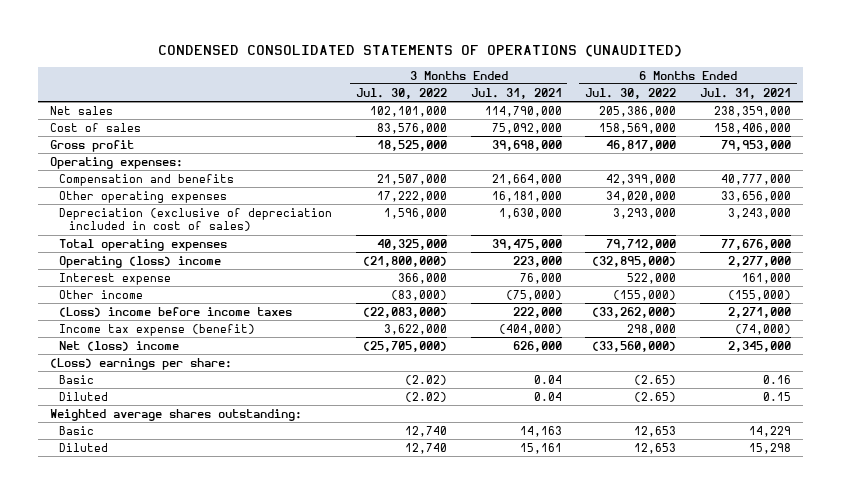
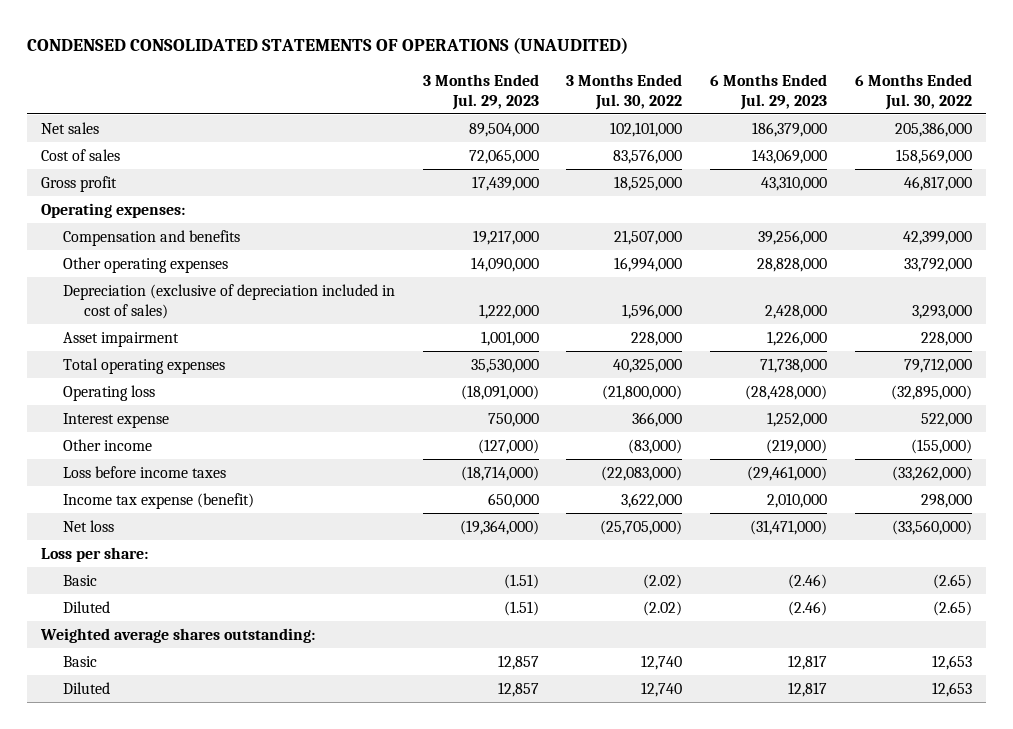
[470,87,562,99] Jul. 31, 2021 -> none
[699,87,791,99] Jul. 31, 2021 -> none
none -> [422,73,539,110] 3 Months Ended Jul. 29, 2023
none -> [710,73,828,110] 6 Months Ended Jul. 29, 2023
[376,190,447,202] 17,222,000 -> [614,256,683,272] 16,994,000
[606,190,677,202] 34,020,000 -> [903,257,972,272] 33,792,000
none -> [62,331,179,347] Asset impairment
[59,255,222,268] Operating (loss) income -> [62,384,155,401] Operating loss
[59,306,293,317] (Loss) income before income taxes -> [62,465,226,478] Loss before income taxes
[59,340,180,351] Net (loss) income -> [62,519,114,532] Net loss
[49,357,232,370] (Loss) earnings per share: -> [41,546,149,562] Loss per share:

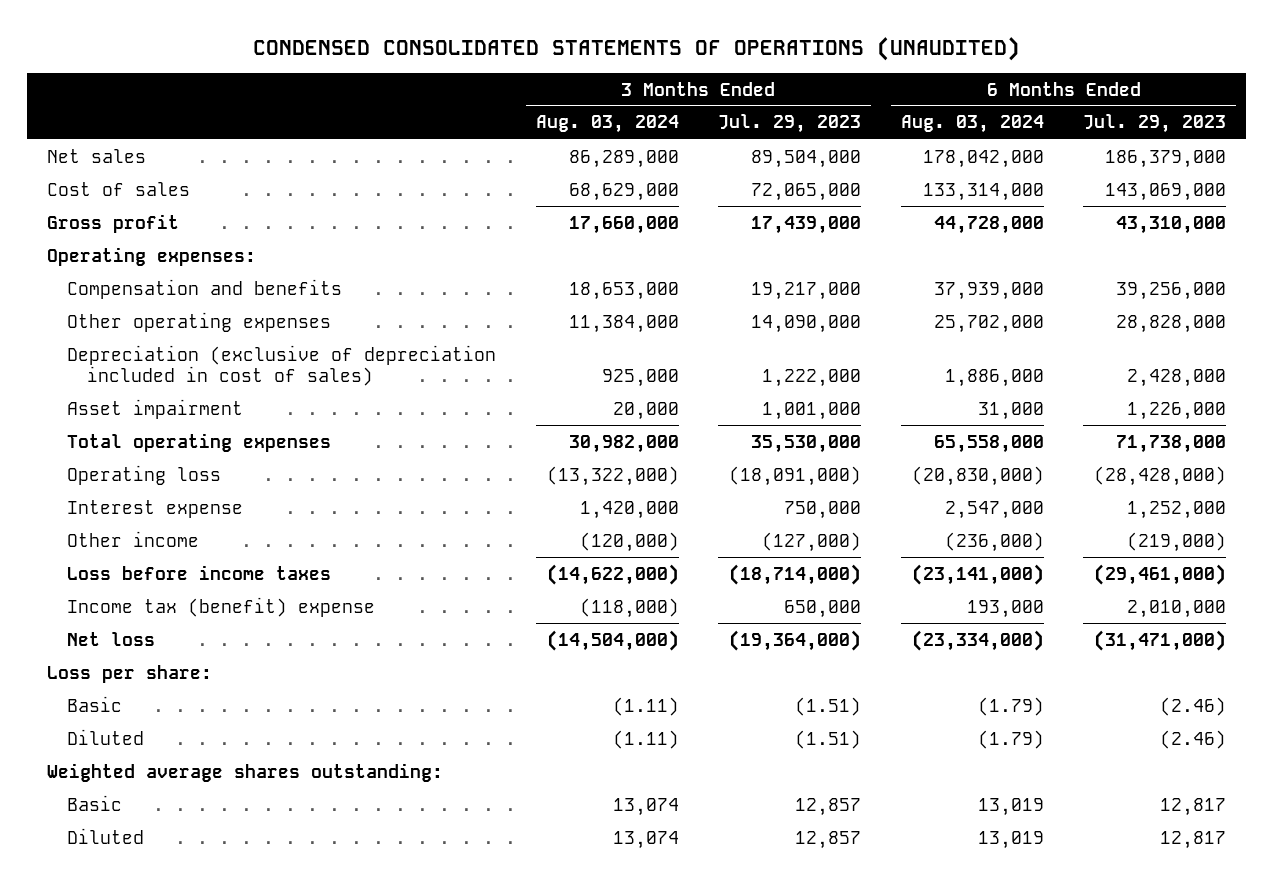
[566,73,683,110] 3 Months Ended Jul. 30, 2022 -> none
[854,73,972,110] 6 Months Ended Jul. 30, 2022 -> none
none -> [535,115,679,134] Aug. 03, 2024
none -> [900,115,1044,134] Aug. 03, 2024
[62,492,254,509] Income tax expense (benefit) -> [67,596,376,617] Income tax (benefit) expense

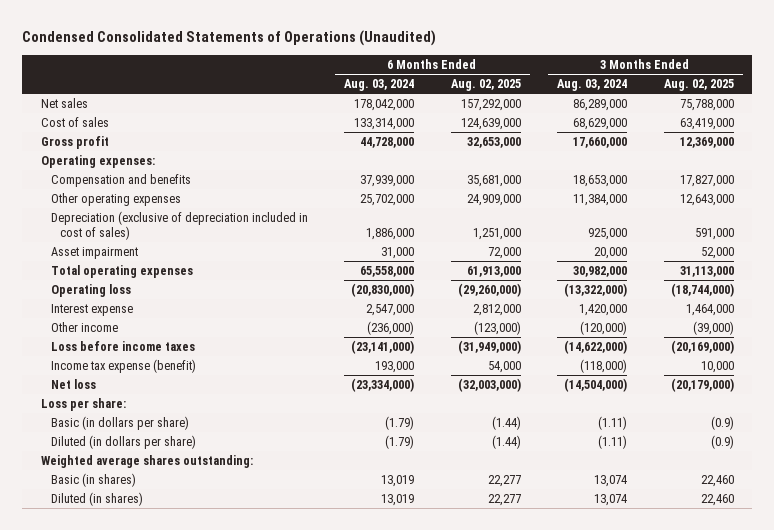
[252,37,1020,62] CONDENSED CONSOLIDATED STATEMENTS OF OPERATIONS (UNAUDITED) -> [22,30,437,47] Condensed Consolidated Statements of Operations (Unaudited)
[718,114,862,134] Jul. 29, 2023 -> none
[1083,114,1227,134] Jul. 29, 2023 -> none
none -> [450,79,521,92] Aug. 02, 2025
none -> [663,79,734,92] Aug. 02, 2025
[67,596,376,617] Income tax (benefit) expense -> [50,359,196,374] Income tax expense (benefit)
[67,695,123,712] Basic -> [50,416,189,431] Basic (in dollars per share)
[67,728,145,745] Diluted -> [50,435,196,450] Diluted (in dollars per share)
[67,794,123,811] Basic -> [50,473,136,488] Basic (in shares)
[67,827,145,844] Diluted -> [50,492,143,507] Diluted (in shares)

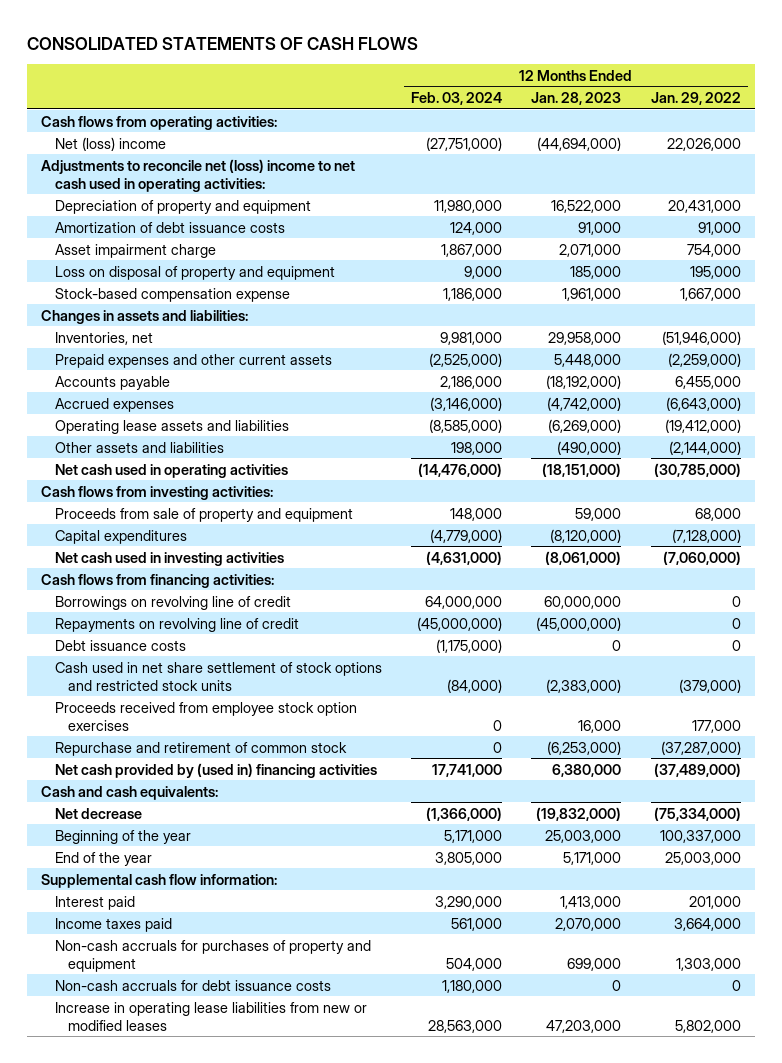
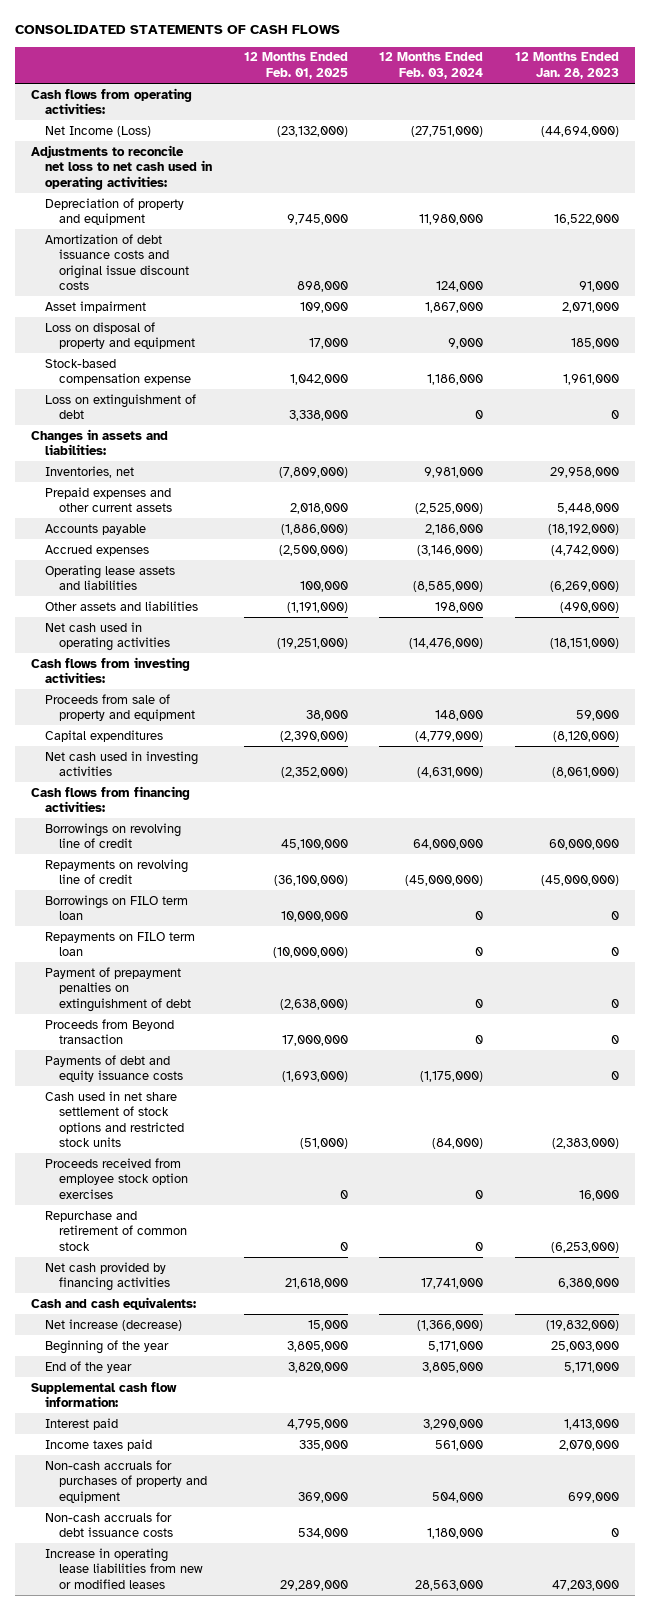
[650,92,741,106] Jan. 29, 2022 -> none
none -> [243,52,348,79] 12 Months Ended Feb. 01, 2025
[54,136,166,151] Net (loss) income -> [45,125,152,137] Net Income (Loss)
[41,158,356,192] Adjustments to reconcile net (loss) income to net cash used in operating activities: -> [31,144,213,190] Adjustments to reconcile net loss to net cash used in operating activities:
[54,221,285,233] Amortization of debt issuance costs -> [45,233,190,291] Amortization of debt issuance costs and original issue discount costs
[54,243,216,258] Asset impairment charge -> [45,300,147,313] Asset impairment
none -> [45,393,197,420] Loss on extinguishment of debt
none -> [45,894,189,921] Borrowings on FILO term loan
none -> [45,931,196,957] Repayments on FILO term loan
none -> [45,966,192,1012] Payment of prepayment penalties on extinguishment of debt
none -> [45,1018,175,1045] Proceeds from Beyond transaction
[54,639,186,651] Debt issuance costs -> [45,1054,184,1083] Payments of debt and equity issuance costs
[54,762,377,778] Net cash provided by (used in) financing activities -> [45,1261,171,1292] Net cash provided by financing activities
[54,807,142,819] Net decrease -> [45,1318,183,1331] Net increase (decrease)

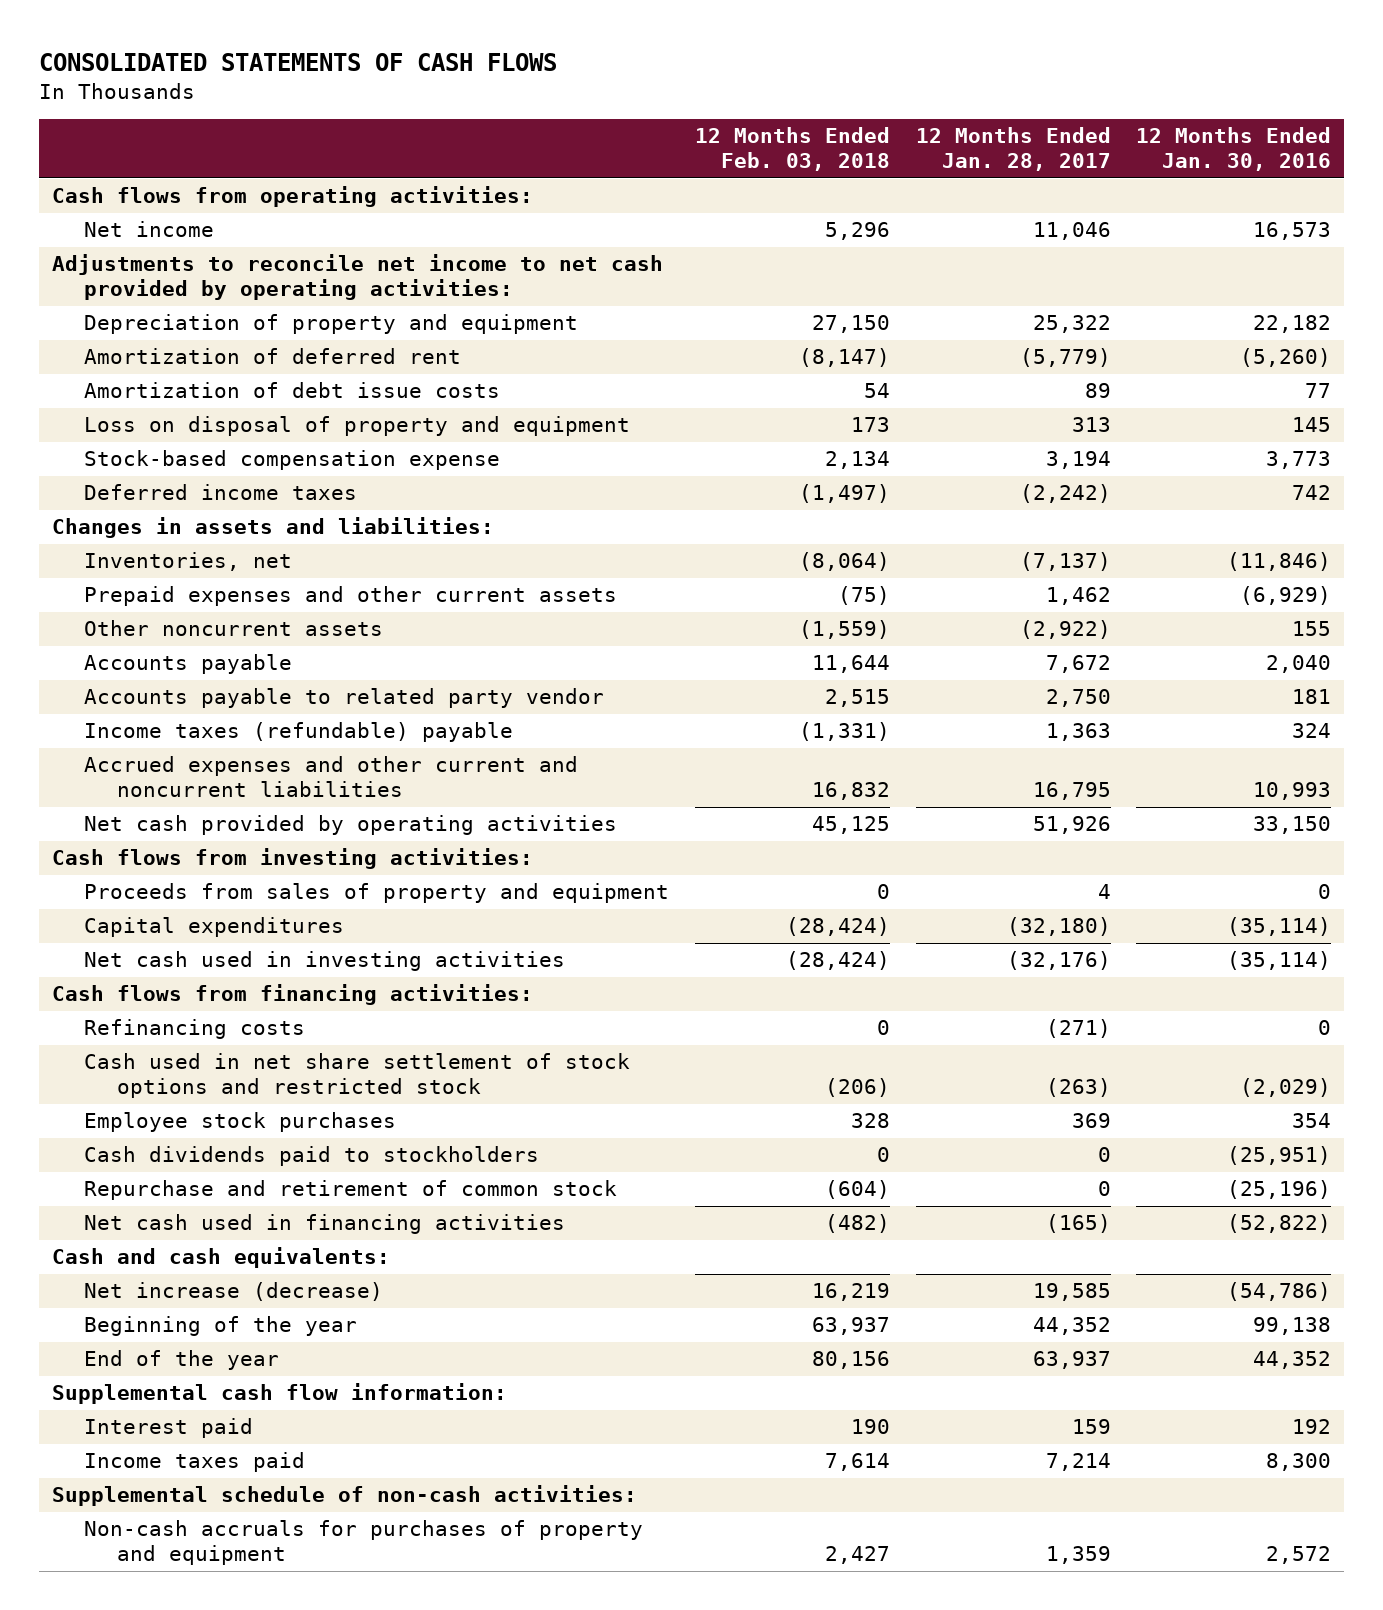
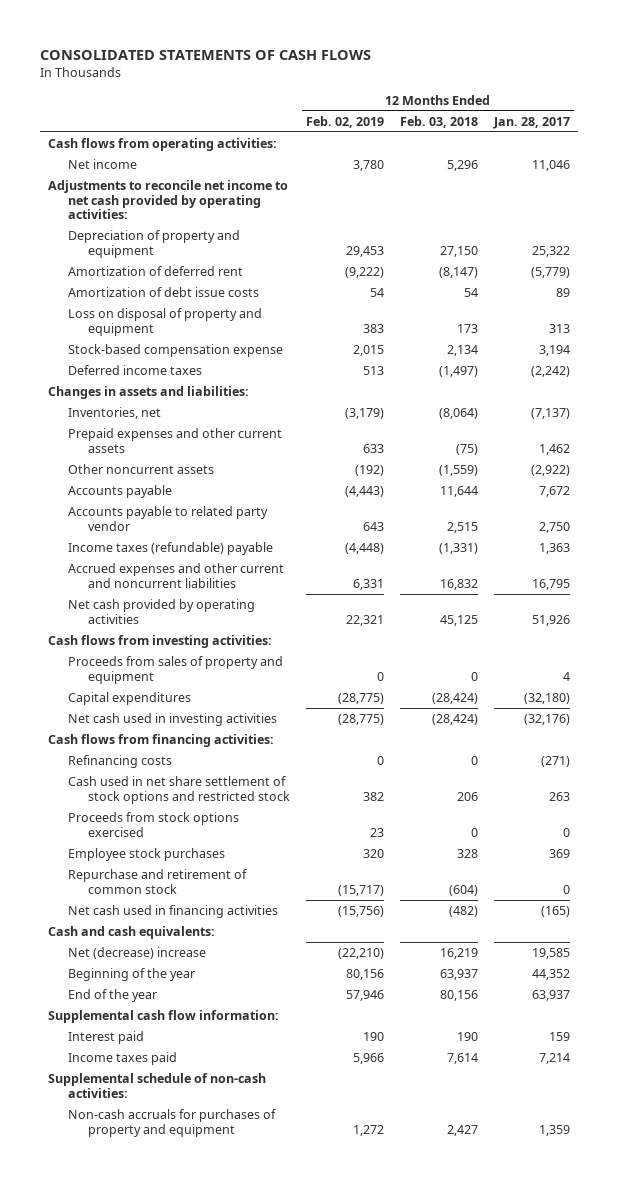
[1136,127,1332,172] 12 Months Ended Jan. 30, 2016 -> none
none -> [306,115,385,128] Feb. 02, 2019
[825,1078,891,1098] (206) -> [457,791,479,801] 206
[1045,1078,1111,1098] (263) -> [548,791,570,801] 263
none -> [68,811,240,837] Proceeds from stock options exercised
[84,1146,540,1167] Cash dividends paid to stockholders -> none
[84,1282,384,1302] Net increase (decrease) -> [68,946,207,959] Net (decrease) increase

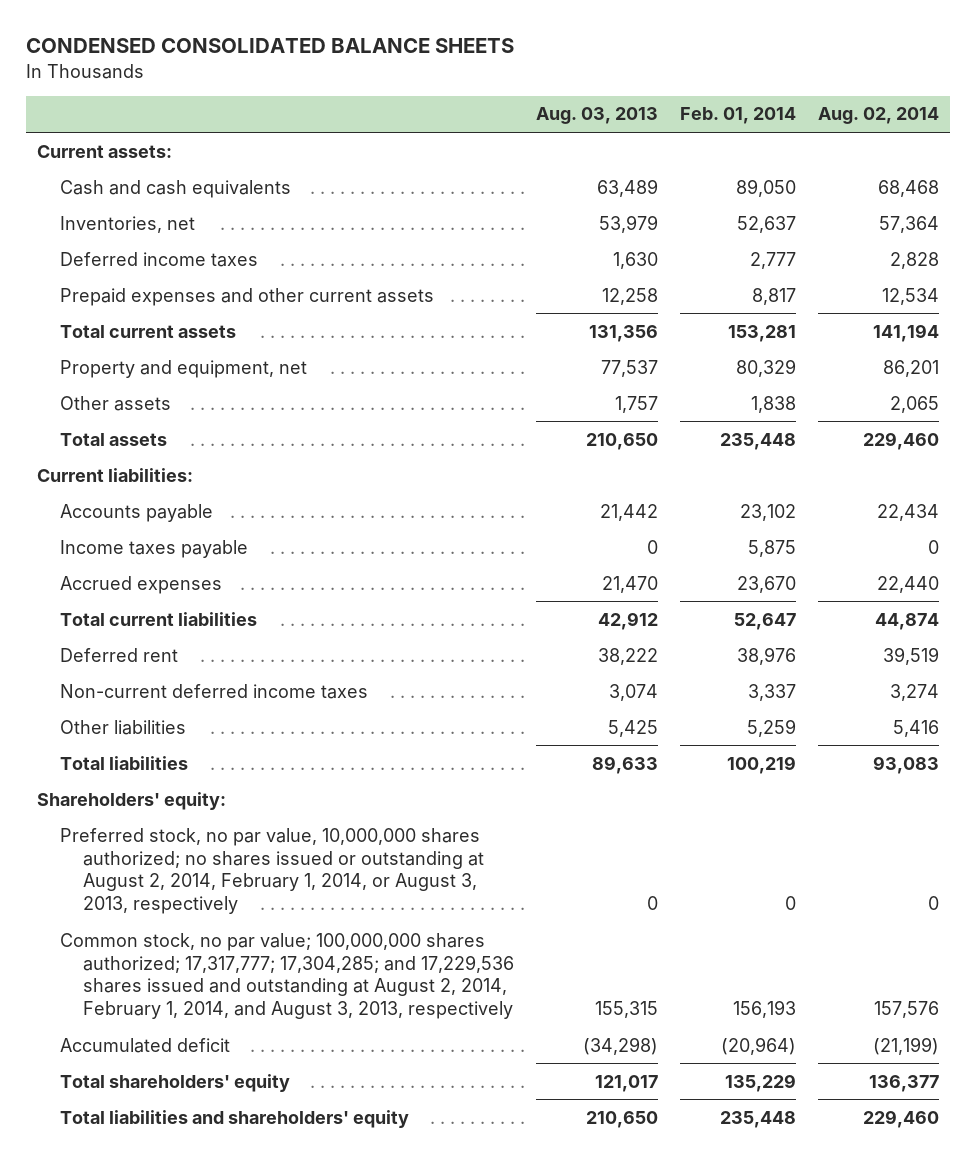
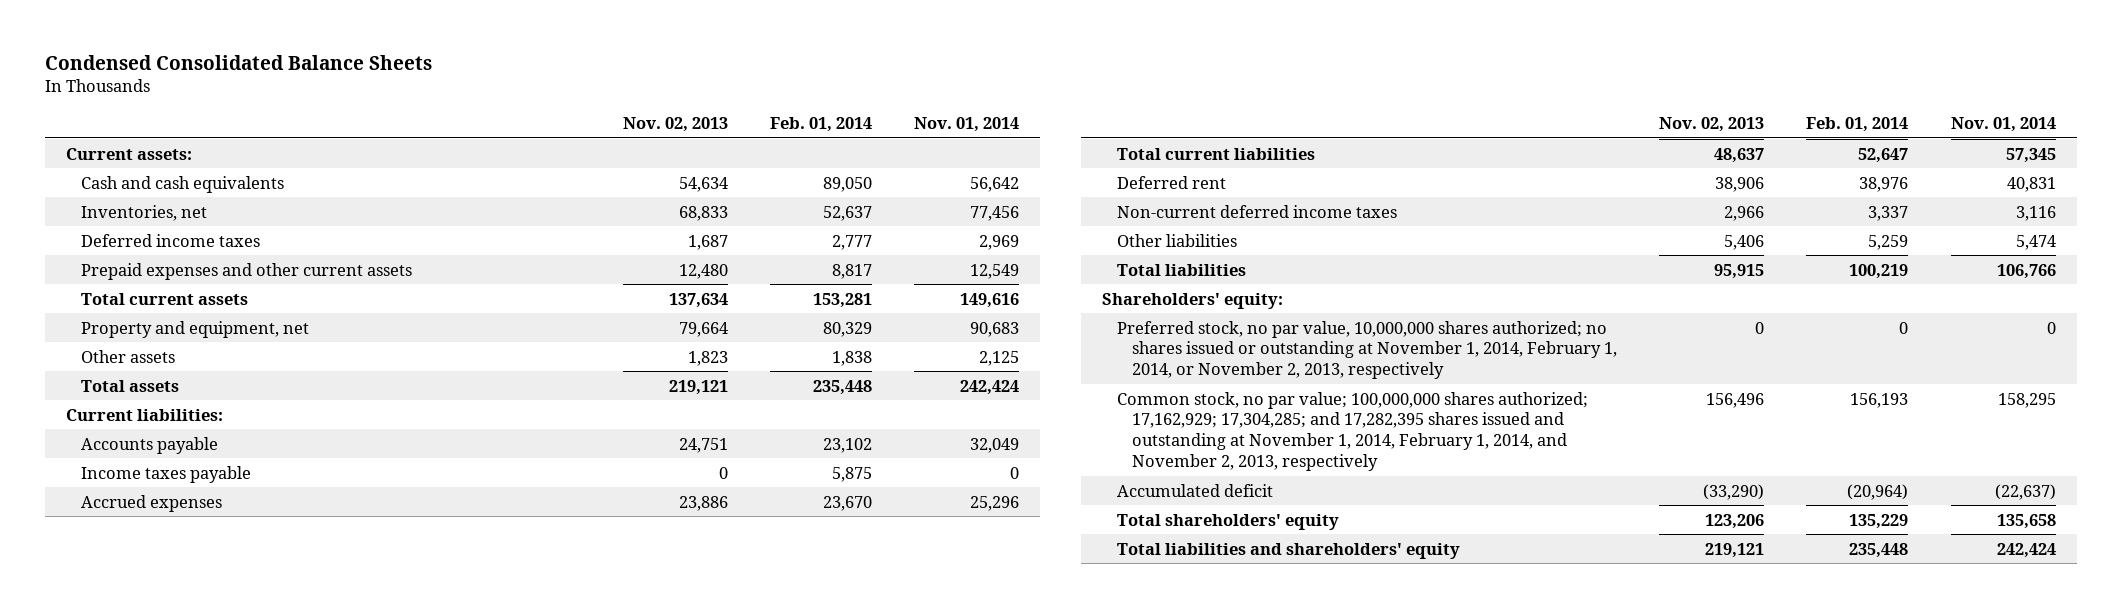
[25,38,514,54] CONDENSED CONSOLIDATED BALANCE SHEETS -> [44,55,432,71] Condensed Consolidated Balance Sheets
[536,107,659,125] Aug. 03, 2013 -> none
[818,107,940,125] Aug. 02, 2014 -> none
none -> [622,117,728,133] Nov. 02, 2013
none -> [914,117,1020,133] Nov. 01, 2014
[59,827,485,915] Preferred stock, no par value, 10,000,000 shares authorized; no shares issued or outstanding at August 2, 2014, February 1, 2014, or August 3, 2013, respectively -> [1116,320,1617,380] Preferred stock, no par value, 10,000,000 shares authorized; no shares issued or outstanding at November 1, 2014, February 1, 2014, or November 2, 2013, respectively
[59,932,515,1020] Common stock, no par value; 100,000,000 shares authorized; 17,317,777; 17,304,285; and 17,229,536 shares issued and outstanding at August 2, 2014, February 1, 2014, and August 3, 2013, respectively -> [1116,391,1588,472] Common stock, no par value; 100,000,000 shares authorized; 17,162,929; 17,304,285; and 17,282,395 shares issued and outstanding at November 1, 2014, February 1, 2014, and November 2, 2013, respectively

